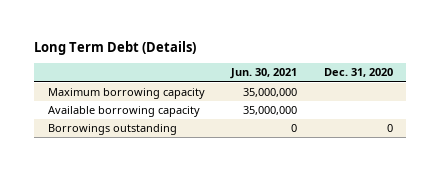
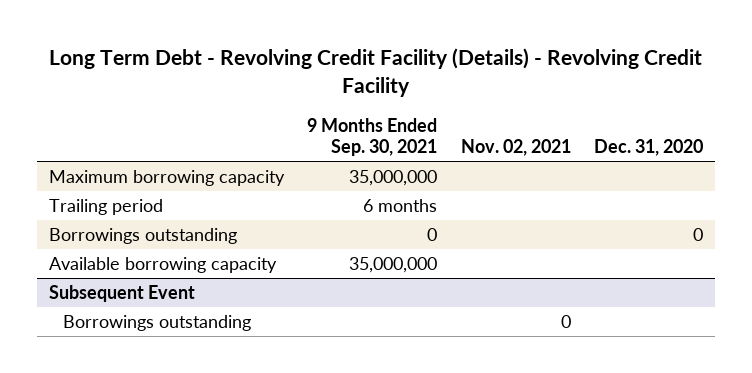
[34,40,197,55] Long Term Debt (Details) -> [48,47,702,97] Long Term Debt - Revolving Credit Facility (Details) - Revolving Credit Facility
[230,68,298,80] Jun. 30, 2021 -> none
none -> [307,117,438,157] 9 Months Ended Sep. 30, 2021
none -> [460,139,571,157] Nov. 02, 2021
none -> [48,198,163,215] Trailing period
[47,106,200,118] Available borrowing capacity -> [48,256,277,273] Available borrowing capacity
none -> [48,284,195,302] Subsequent Event
none -> [62,314,251,331] Borrowings outstanding

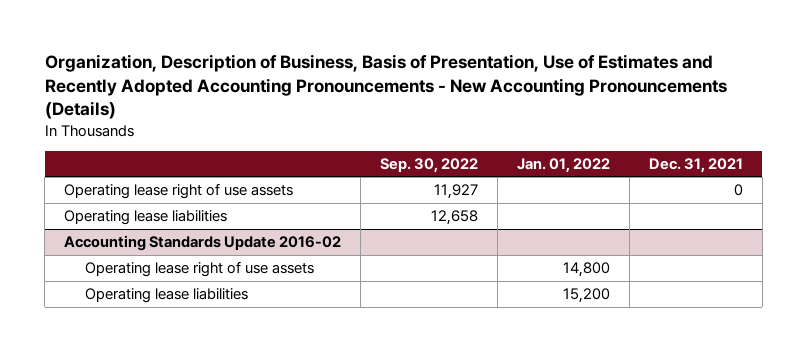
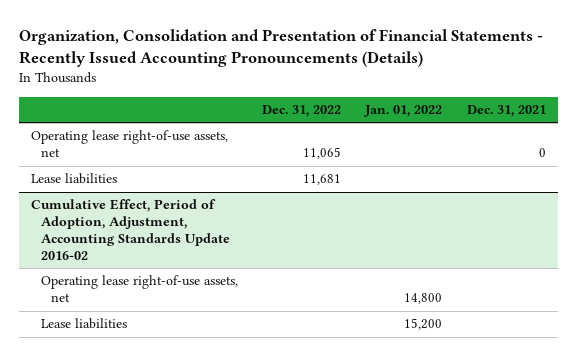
[44,54,727,120] Organization, Description of Business, Basis of Presentation, Use of Estimates and Recently Adopted Accounting Pronouncements - New Accounting Pronouncements (Details) -> [19,29,544,68] Organization, Consolidation and Presentation of Financial Statements - Recently Issued Accounting Pronouncements (Details)
[380,158,479,174] Sep. 30, 2022 -> none
none -> [262,105,342,118] Dec. 31, 2022
[64,183,294,200] Operating lease right of use assets -> [31,130,229,158] Operating lease right-of-use assets, net
[64,210,228,226] Operating lease liabilities -> [31,173,118,185] Lease liabilities
[64,235,342,252] Accounting Standards Update 2016-02 -> [31,199,231,260] Cumulative Effect, Period of Adoption, Adjustment, Accounting Standards Update 2016-02
[84,261,314,278] Operating lease right of use assets -> [41,275,239,303] Operating lease right-of-use assets, net
[84,288,248,304] Operating lease liabilities -> [41,318,128,330] Lease liabilities

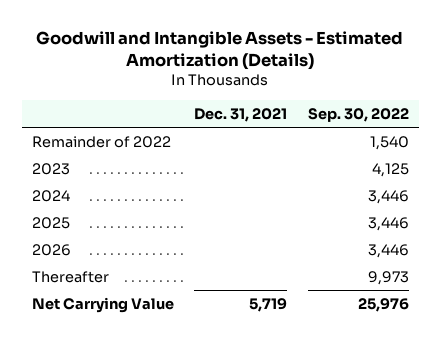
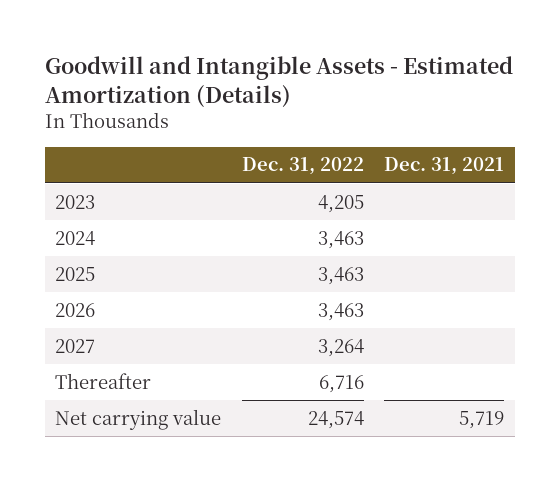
[307,107,409,122] Sep. 30, 2022 -> none
none -> [241,157,364,176] Dec. 31, 2022
[31,135,171,148] Remainder of 2022 -> none
none -> [55,338,96,353] 2027
[31,296,174,313] Net Carrying Value -> [55,408,222,430] Net carrying value

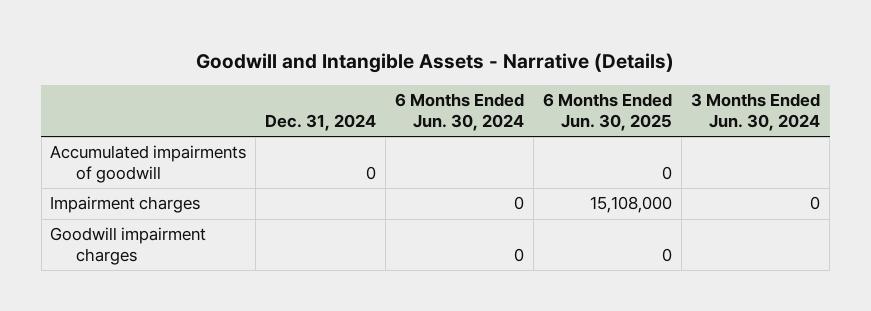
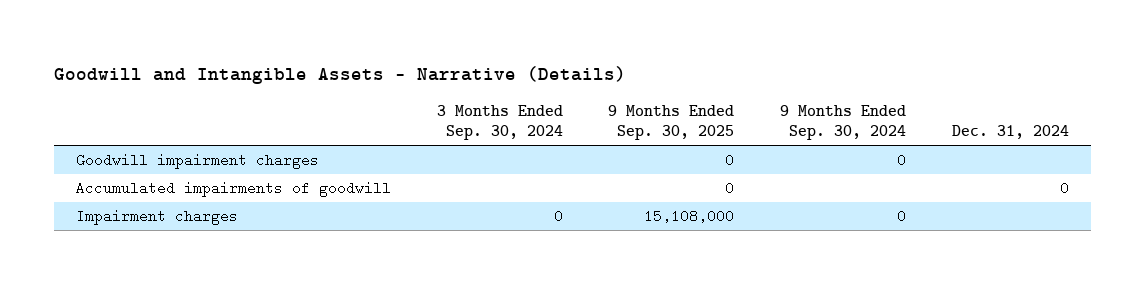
[395,93,525,131] 6 Months Ended Jun. 30, 2024 -> none
[543,93,673,131] 6 Months Ended Jun. 30, 2025 -> none
[691,93,821,131] 3 Months Ended Jun. 30, 2024 -> none
none -> [436,105,563,141] 3 Months Ended Sep. 30, 2024
none -> [608,105,735,141] 9 Months Ended Sep. 30, 2025
none -> [779,105,906,141] 9 Months Ended Sep. 30, 2024
[50,227,207,266] Goodwill impairment charges -> [76,153,320,170] Goodwill impairment charges

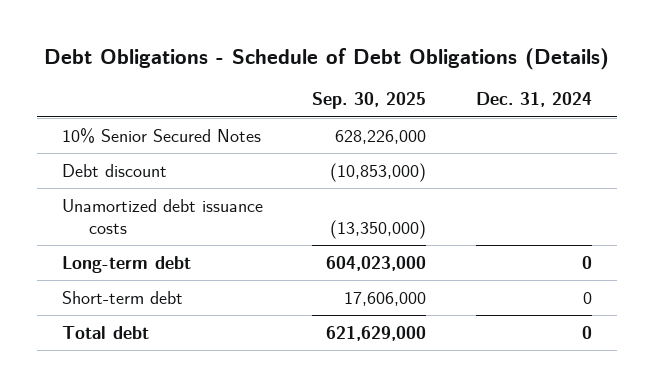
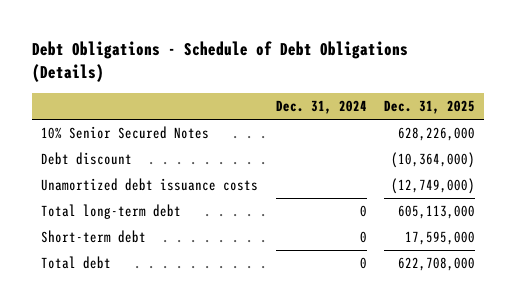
[312,92,427,110] Sep. 30, 2025 -> none
none -> [383,100,475,115] Dec. 31, 2025
[61,255,191,273] Long-term debt -> [41,204,182,220] Total long-term debt

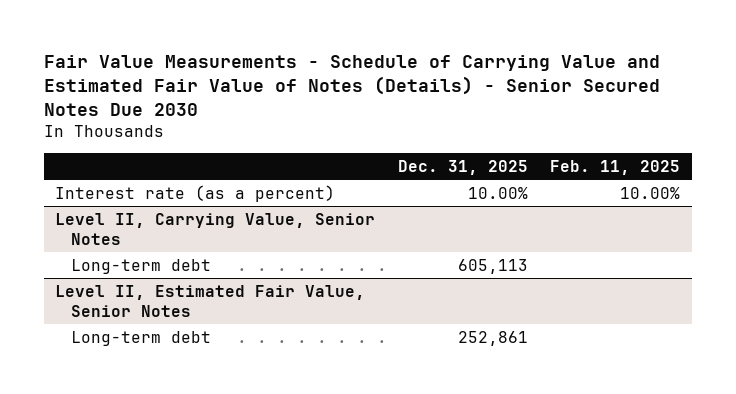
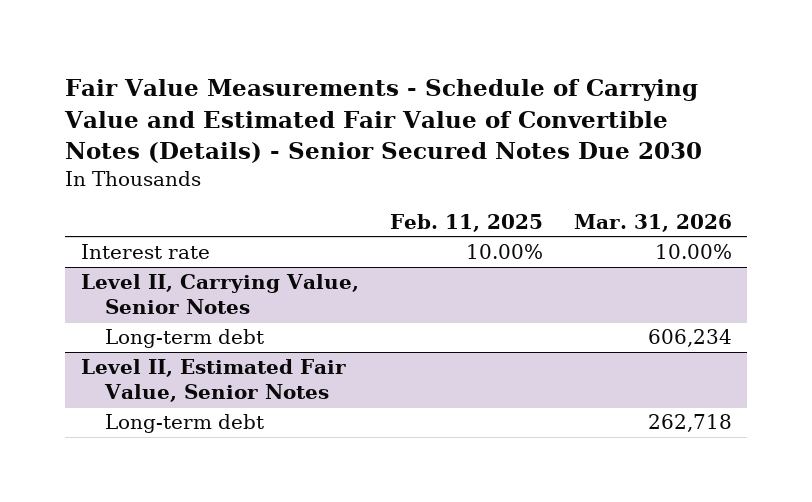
[44,55,661,117] Fair Value Measurements - Schedule of Carrying Value and Estimated Fair Value of Notes (Details) - Senior Secured Notes Due 2030 -> [64,79,703,163] Fair Value Measurements - Schedule of Carrying Value and Estimated Fair Value of Convertible Notes (Details) - Senior Secured Notes Due 2030
[397,159,528,175] Dec. 31, 2025 -> none
none -> [573,213,732,232] Mar. 31, 2026
[55,184,336,202] Interest rate (as a percent) -> [80,244,210,260] Interest rate

